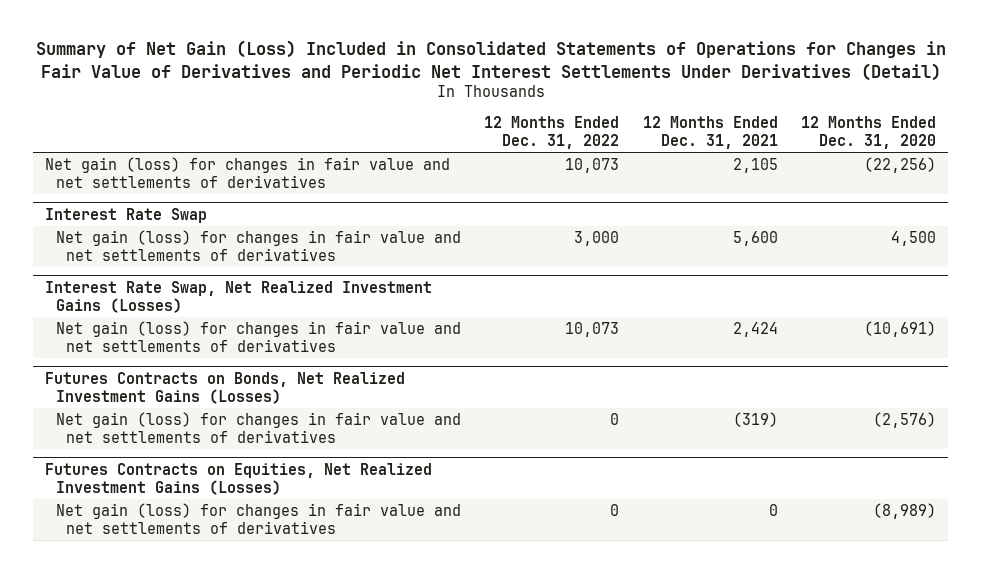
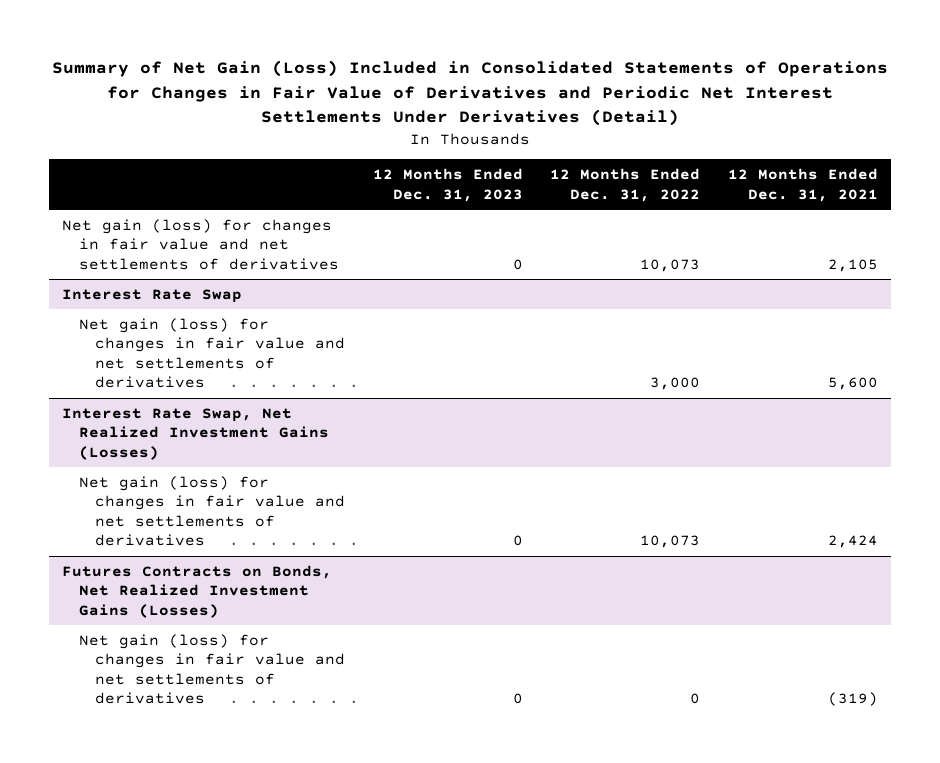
[801,116,937,149] 12 Months Ended Dec. 31, 2020 -> none
none -> [372,168,523,202] 12 Months Ended Dec. 31, 2023
[45,462,433,495] Futures Contracts on Equities, Net Realized Investment Gains (Losses) -> none
[55,502,461,534] Net gain (loss) for changes in fair value and net settlements of derivatives -> none

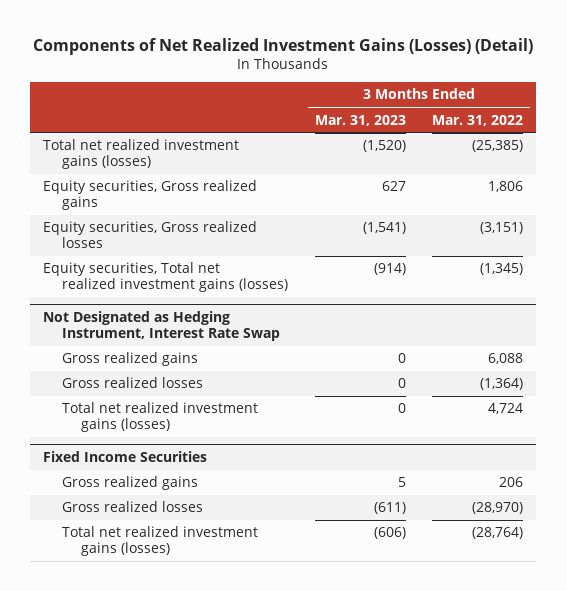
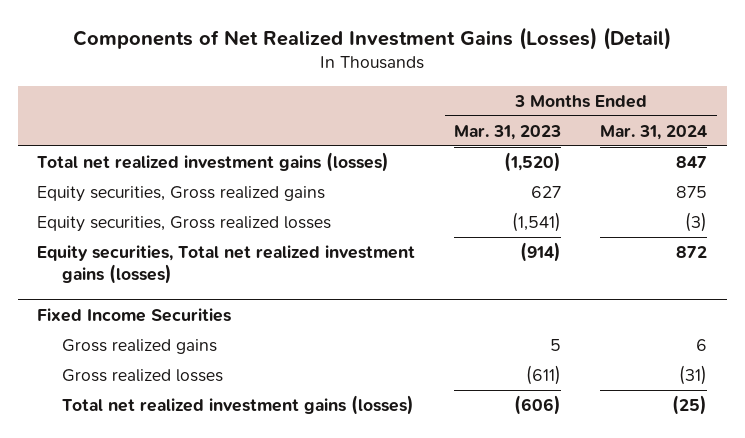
[432,114,524,126] Mar. 31, 2022 -> none
none -> [600,124,708,140] Mar. 31, 2024
[43,311,280,341] Not Designated as Hedging Instrument, Interest Rate Swap -> none
[61,352,198,367] Gross realized gains -> none
[61,377,203,389] Gross realized losses -> none
[61,402,258,432] Total net realized investment gains (losses) -> none

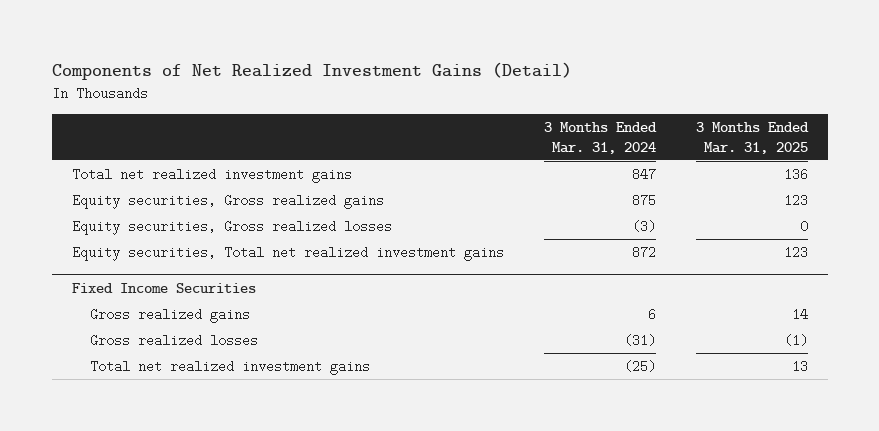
[73,26,672,50] Components of Net Realized Investment Gains (Losses) (Detail) -> [51,62,572,81] Components of Net Realized Investment Gains (Detail)
[454,124,562,140] Mar. 31, 2023 -> none
none -> [695,121,809,154] 3 Months Ended Mar. 31, 2025
[37,151,390,172] Total net realized investment gains (losses) -> [71,167,352,183] Total net realized investment gains
[37,244,416,284] Equity securities, Total net realized investment gains (losses) -> [71,245,504,261] Equity securities, Total net realized investment gains
[62,394,415,415] Total net realized investment gains (losses) -> [89,359,370,375] Total net realized investment gains

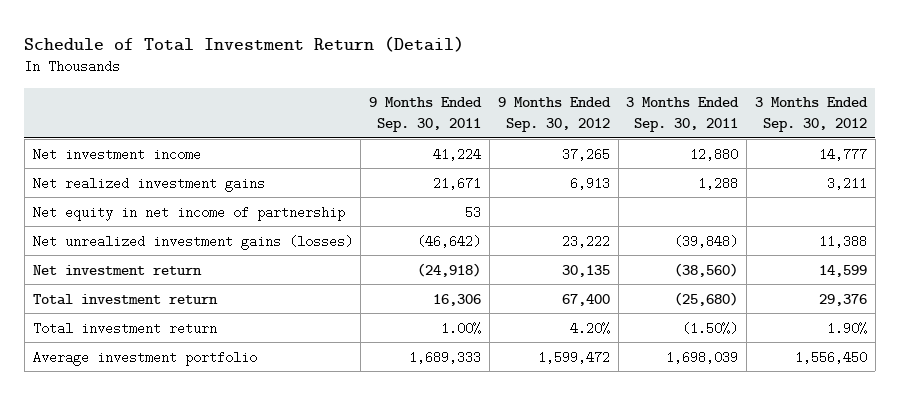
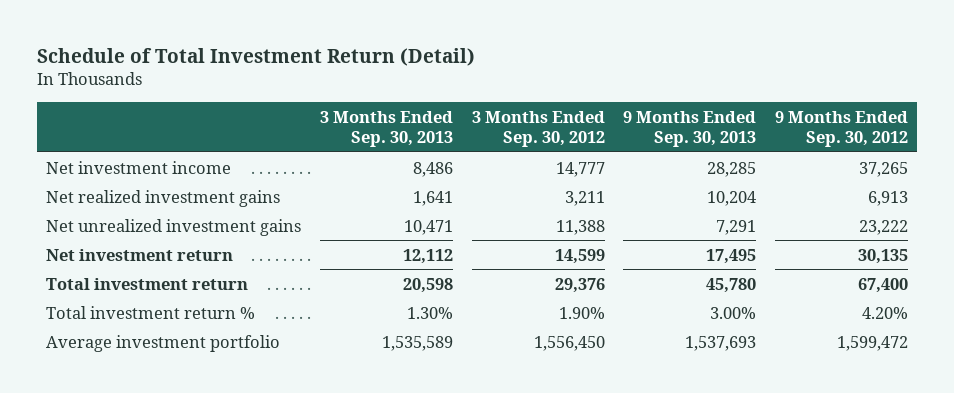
[369,97,483,133] 9 Months Ended Sep. 30, 2011 -> none
[626,97,740,133] 3 Months Ended Sep. 30, 2011 -> none
none -> [320,110,454,148] 3 Months Ended Sep. 30, 2013
none -> [623,110,757,148] 9 Months Ended Sep. 30, 2013
[32,205,345,221] Net equity in net income of partnership -> none
[32,234,353,250] Net unrealized investment gains (losses) -> [46,218,302,236] Net unrealized investment gains
[32,321,217,335] Total investment return -> [46,305,256,319] Total investment return %

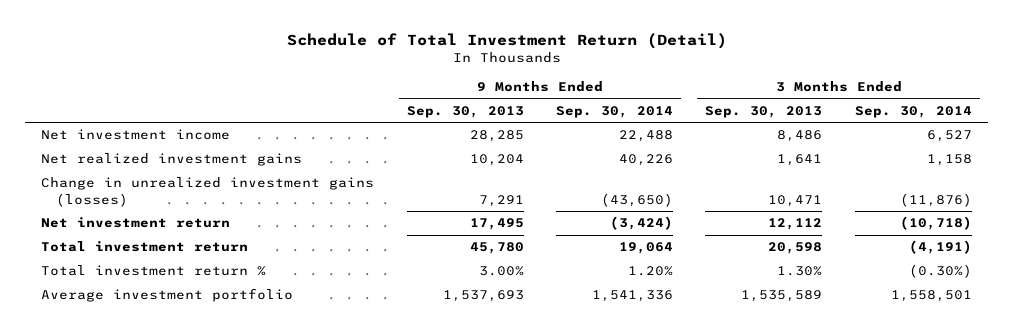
[471,110,605,148] 3 Months Ended Sep. 30, 2012 -> none
[774,110,908,148] 9 Months Ended Sep. 30, 2012 -> none
none -> [556,105,674,118] Sep. 30, 2014
none -> [854,105,972,118] Sep. 30, 2014
[46,218,302,236] Net unrealized investment gains -> [41,177,375,207] Change in unrealized investment gains (losses)

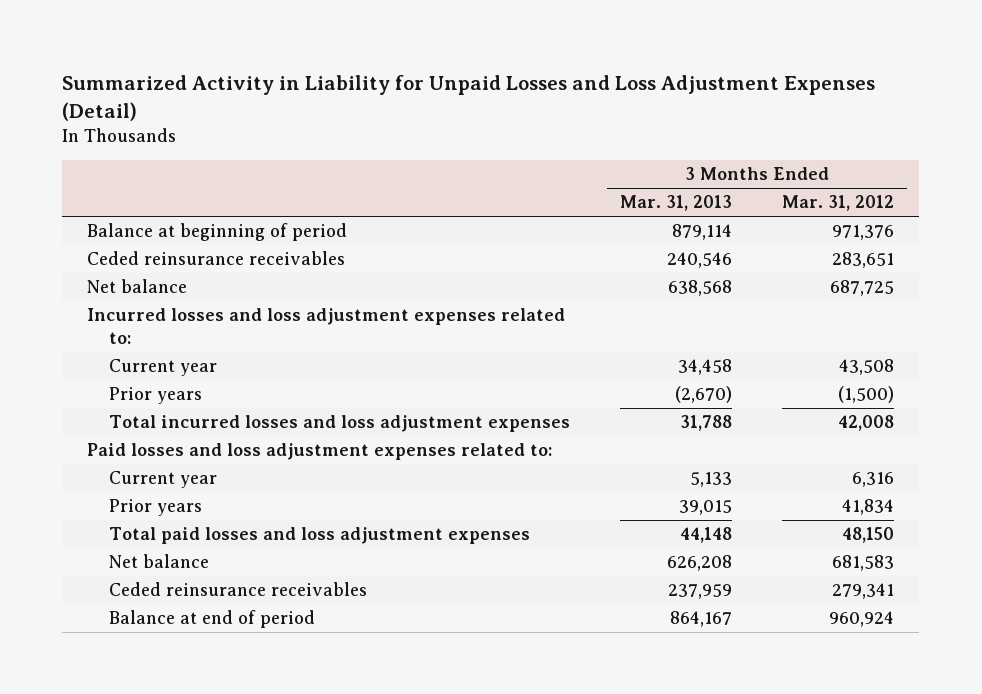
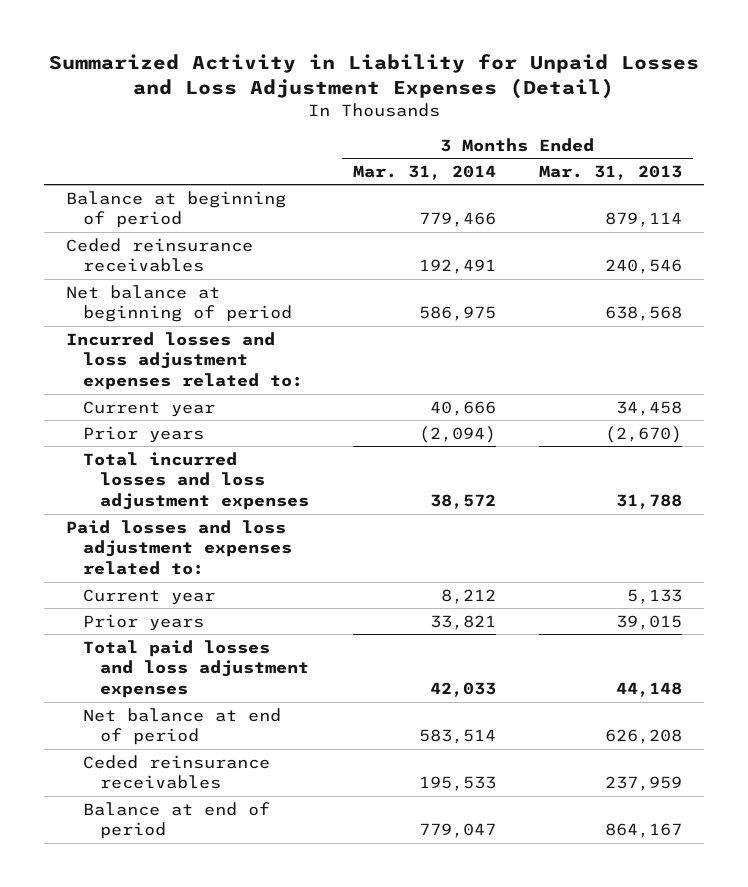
[782,195,895,212] Mar. 31, 2012 -> none
none -> [352,164,496,180] Mar. 31, 2014
[87,279,188,294] Net balance -> [65,284,293,323] Net balance at beginning of period
[108,554,209,569] Net balance -> [83,707,282,746] Net balance at end of period

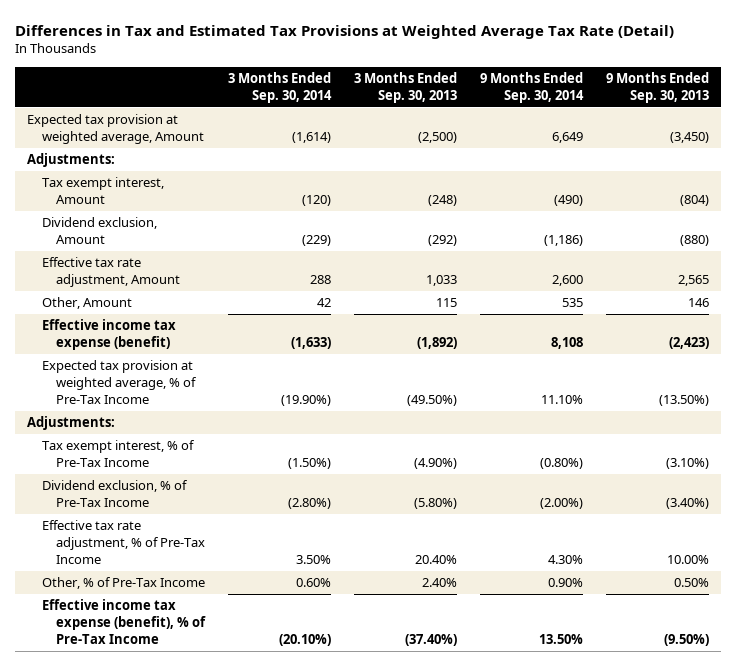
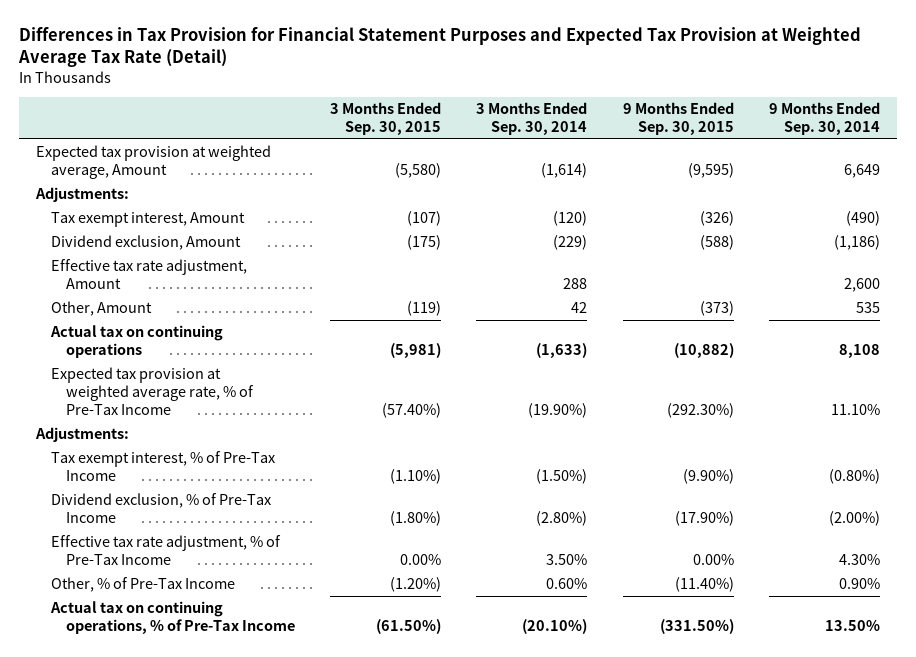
[15,24,675,39] Differences in Tax and Estimated Tax Provisions at Weighted Average Tax Rate (Detail) -> [17,26,861,68] Differences in Tax Provision for Financial Statement Purposes and Expected Tax Provision at Weighted Average Tax Rate (Detail)
[354,72,458,103] 3 Months Ended Sep. 30, 2013 -> none
[606,72,710,103] 9 Months Ended Sep. 30, 2013 -> none
none -> [330,101,442,136] 3 Months Ended Sep. 30, 2015
none -> [622,101,734,136] 9 Months Ended Sep. 30, 2015
[41,319,176,351] Effective income tax expense (benefit) -> [50,325,224,359] Actual tax on continuing operations
[41,360,198,405] Expected tax provision at weighted average, % of Pre-Tax Income -> [51,367,254,416] Expected tax provision at weighted average rate, % of Pre-Tax Income
[41,599,207,645] Effective income tax expense (benefit), % of Pre-Tax Income -> [50,601,295,635] Actual tax on continuing operations, % of Pre-Tax Income

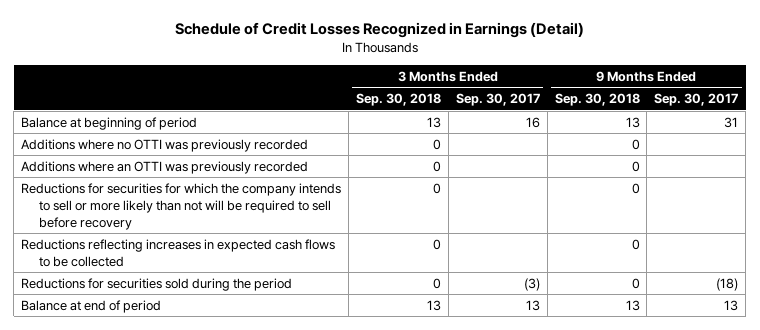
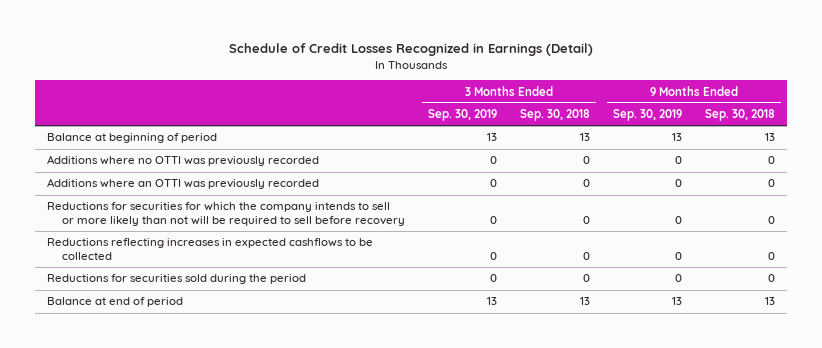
[455,93,540,107] Sep. 30, 2017 -> none
[654,93,739,107] Sep. 30, 2017 -> none
none -> [428,109,498,122] Sep. 30, 2019
none -> [613,109,683,122] Sep. 30, 2019
[21,238,336,267] Reductions reflecting increases in expected cash flows to be collected -> [46,238,373,260] Reductions reflecting increases in expected cashflows to be collected

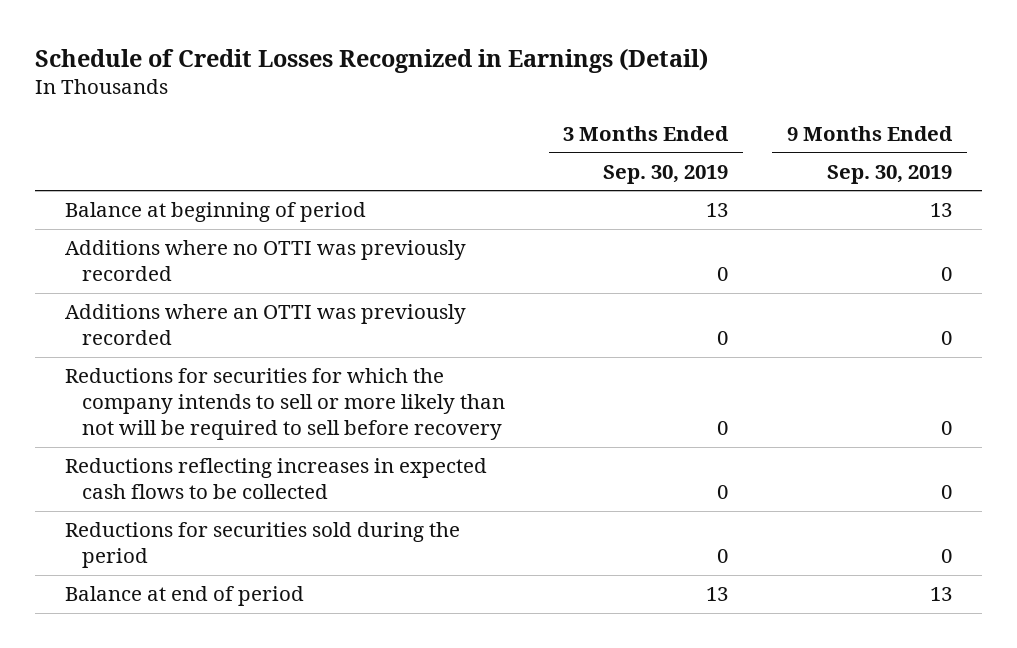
[520,109,591,122] Sep. 30, 2018 -> none
[705,109,776,122] Sep. 30, 2018 -> none
[46,238,373,260] Reductions reflecting increases in expected cashflows to be collected -> [64,458,487,500] Reductions reflecting increases in expected cash flows to be collected

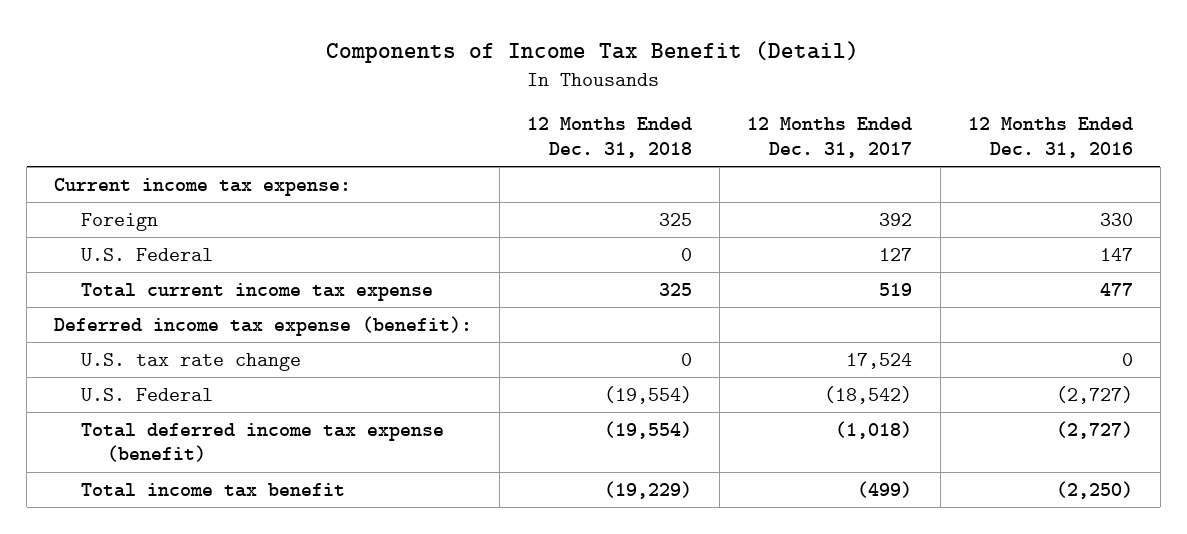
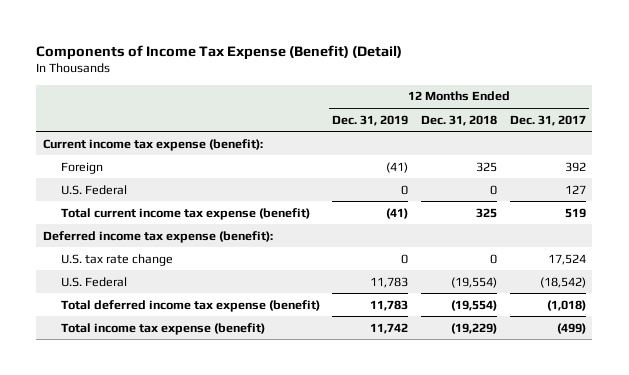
[326,41,860,64] Components of Income Tax Benefit (Detail) -> [36,44,403,60] Components of Income Tax Expense (Benefit) (Detail)
[967,117,1133,158] 12 Months Ended Dec. 31, 2016 -> none
none -> [332,114,409,126] Dec. 31, 2019
[54,177,352,196] Current income tax expense: -> [42,138,263,151] Current income tax expense (benefit):
[80,282,433,301] Total current income tax expense -> [60,207,310,220] Total current income tax expense (benefit)
[80,482,345,497] Total income tax benefit -> [60,322,265,335] Total income tax expense (benefit)

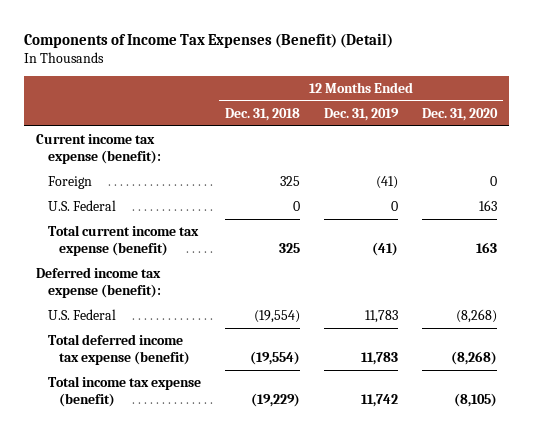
[36,44,403,60] Components of Income Tax Expense (Benefit) (Detail) -> [24,32,394,48] Components of Income Tax Expenses (Benefit) (Detail)
[509,114,586,126] Dec. 31, 2017 -> none
none -> [421,107,498,121] Dec. 31, 2020
[60,253,173,266] U.S. tax rate change -> none

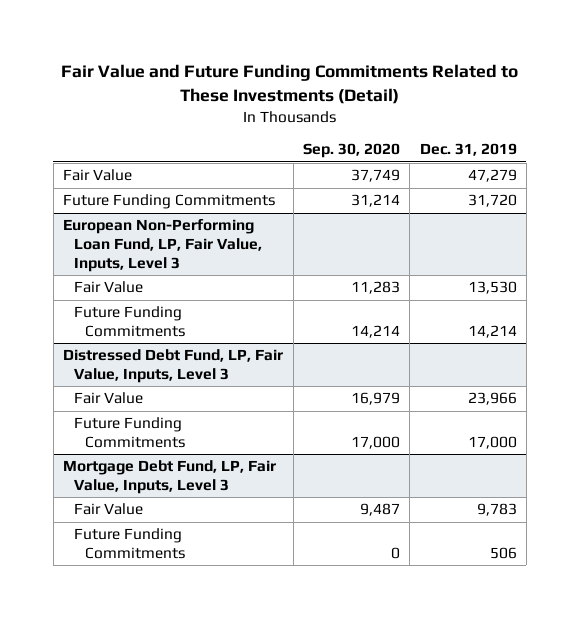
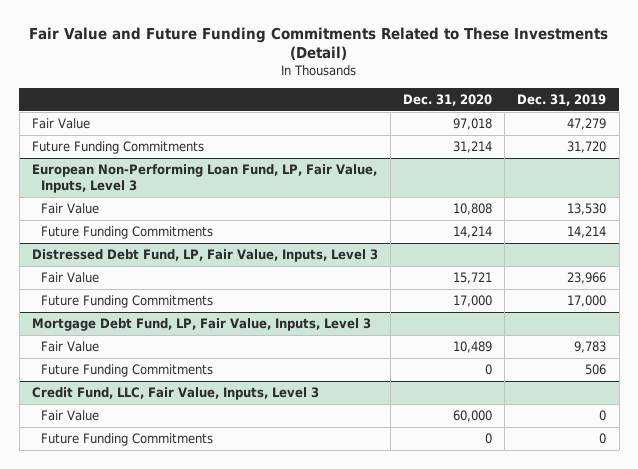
[302,143,400,159] Sep. 30, 2020 -> none
none -> [403,93,493,106] Dec. 31, 2020
none -> [31,387,319,401] Credit Fund, LLC, Fair Value, Inputs, Level 3
none -> [40,410,99,422] Fair Value
none -> [40,433,213,447] Future Funding Commitments

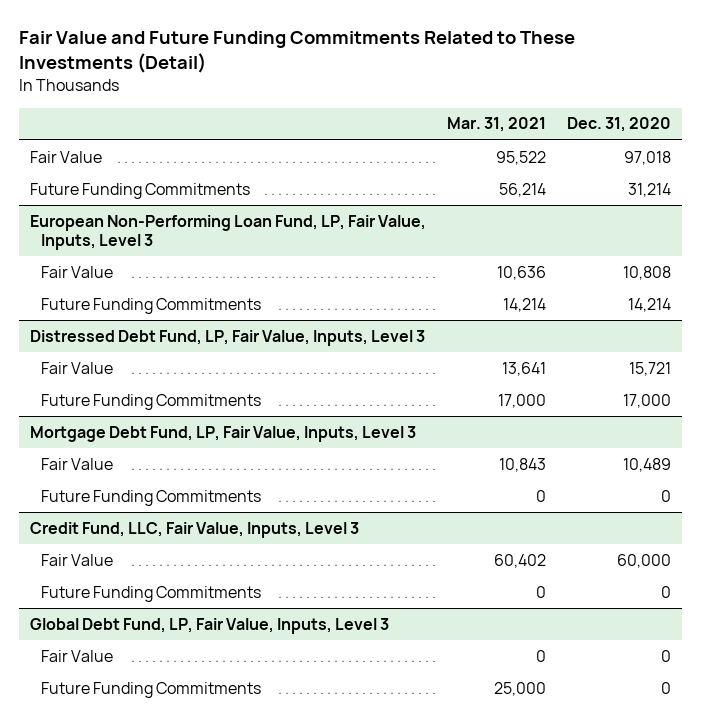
[517,93,607,106] Dec. 31, 2019 -> none
none -> [447,117,547,133] Mar. 31, 2021
none -> [29,617,389,634] Global Debt Fund, LP, Fair Value, Inputs, Level 3
none -> [41,649,114,662] Fair Value
none -> [41,681,262,698] Future Funding Commitments

